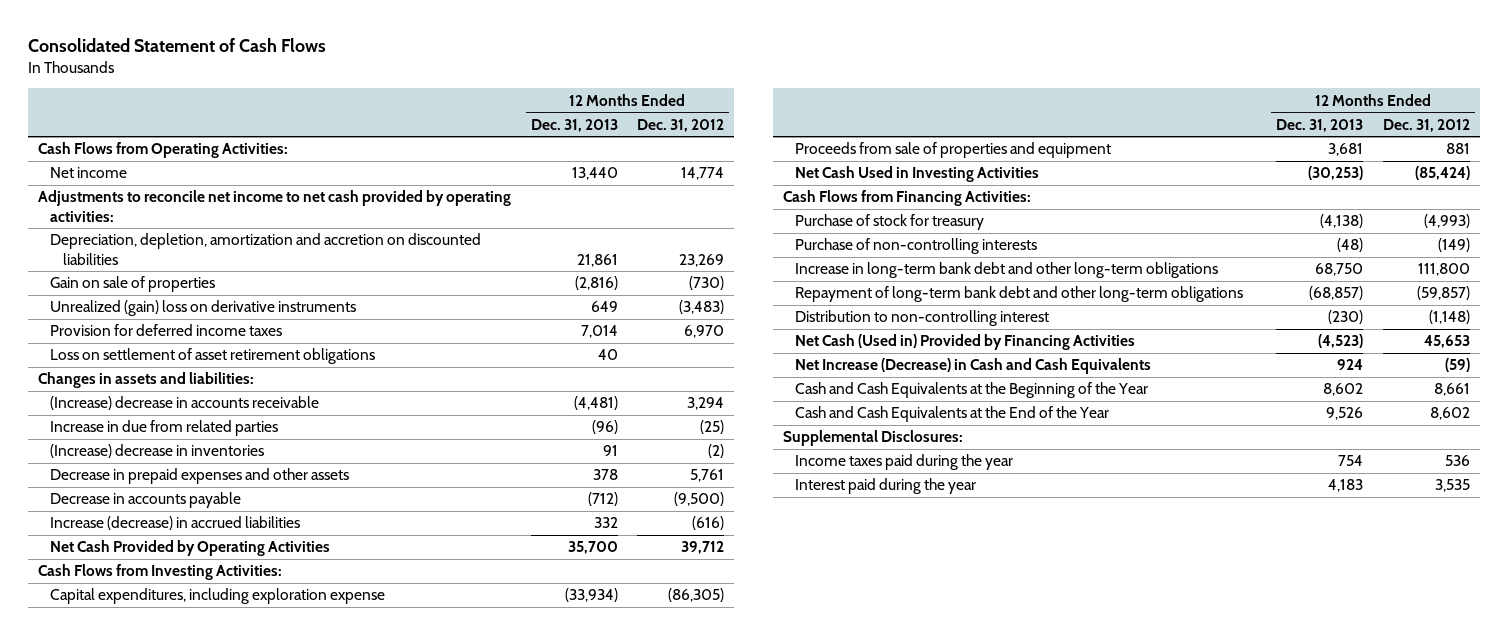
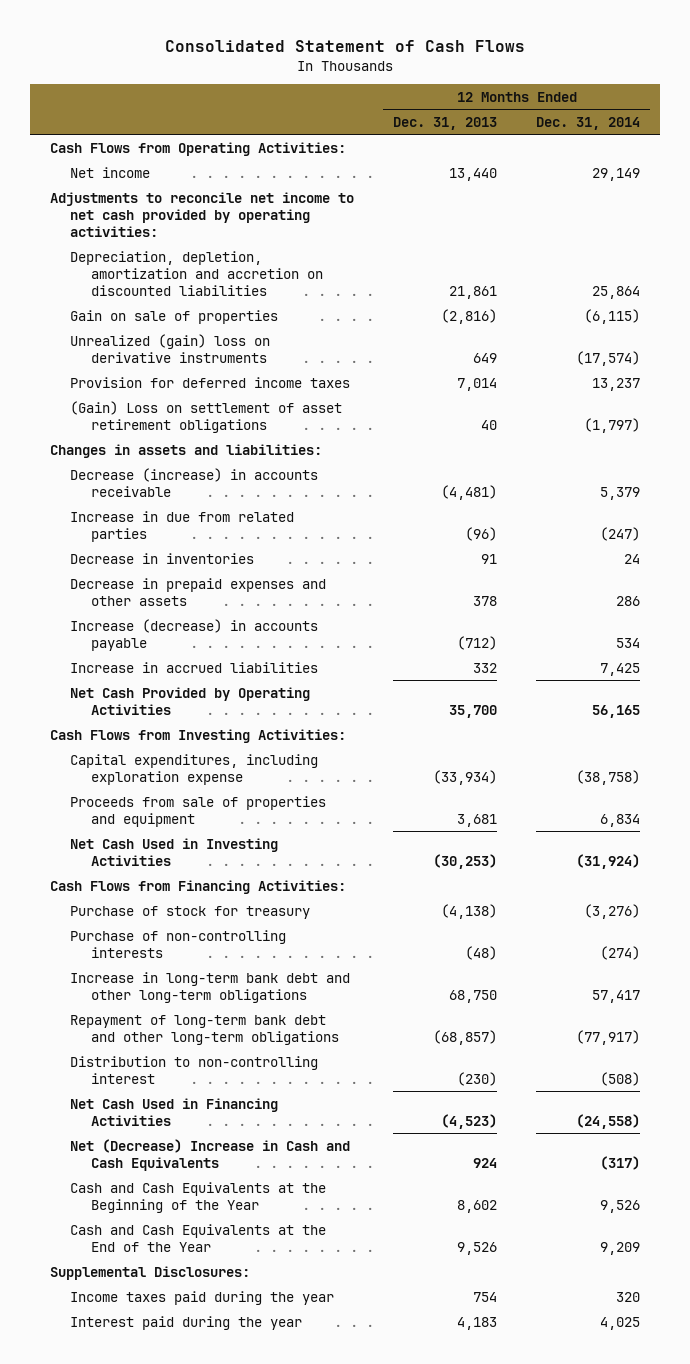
[637,118,725,132] Dec. 31, 2012 -> none
none -> [536,116,641,130] Dec. 31, 2014
[50,348,376,365] Loss on settlement of asset retirement obligations -> [70,400,343,433] (Gain) Loss on settlement of asset retirement obligations
[50,396,320,411] (Increase) decrease in accounts receivable -> [70,467,319,497] Decrease (increase) in accounts receivable
[50,444,265,459] (Increase) decrease in inventories -> [70,552,255,564] Decrease in inventories
[50,492,242,509] Decrease in accounts payable -> [70,618,319,651] Increase (decrease) in accounts payable
[50,516,301,531] Increase (decrease) in accrued liabilities -> [70,661,319,673] Increase in accrued liabilities
[795,334,1136,351] Net Cash (Used in) Provided by Financing Activities -> [70,1097,279,1126] Net Cash Used in Financing Activities
[795,358,1152,375] Net Increase (Decrease) in Cash and Cash Equivalents -> [70,1138,351,1171] Net (Decrease) Increase in Cash and Cash Equivalents

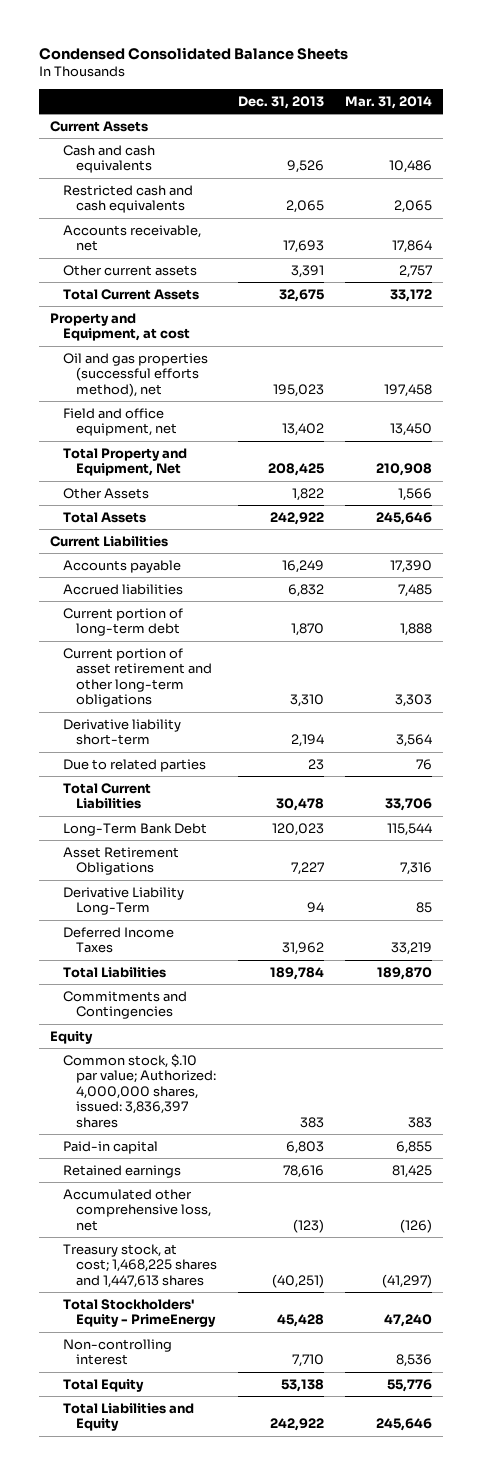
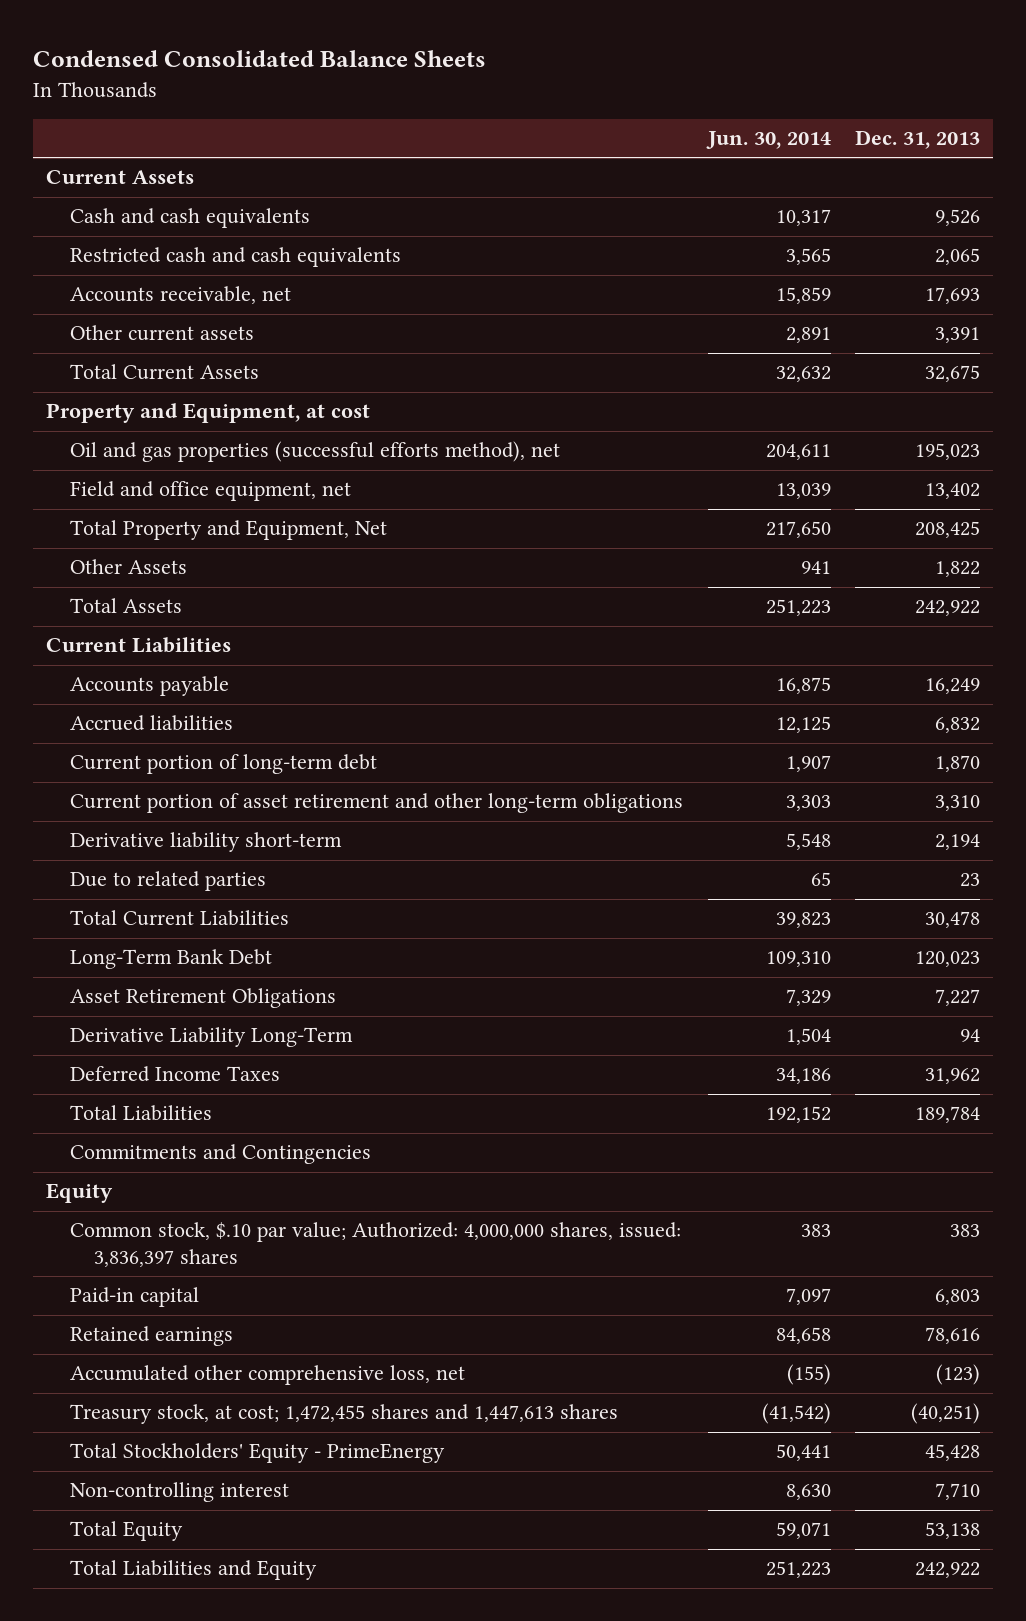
[345,95,433,109] Mar. 31, 2014 -> none
none -> [705,131,831,150] Jun. 30, 2014
[62,1243,217,1288] Treasury stock, at cost; 1,468,225 shares and 1,447,613 shares -> [69,1404,618,1425] Treasury stock, at cost; 1,472,455 shares and 1,447,613 shares

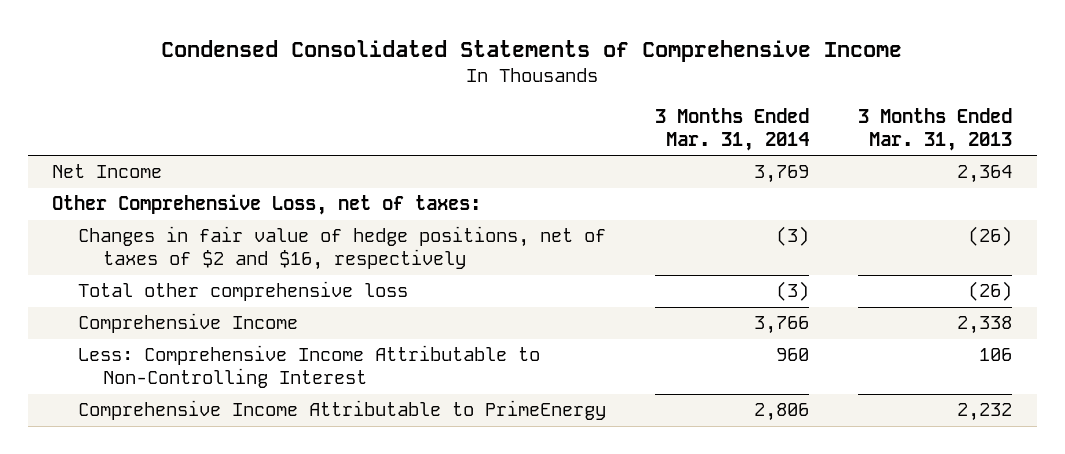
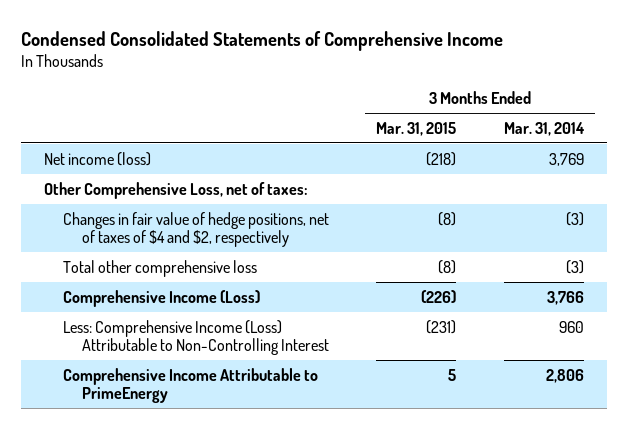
[858,108,1013,152] 3 Months Ended Mar. 31, 2013 -> none
none -> [376,121,457,136] Mar. 31, 2015
[52,164,163,179] Net Income -> [44,151,152,166] Net income (loss)
[77,226,606,271] Changes in fair value of hedge positions, net of taxes of $2 and $16, respectively -> [63,211,330,248] Changes in fair value of hedge positions, net of taxes of $4 and $2, respectively
[77,313,298,334] Comprehensive Income -> [63,289,261,307] Comprehensive Income (Loss)
[77,345,540,389] Less: Comprehensive Income Attributable to Non-Controlling Interest -> [63,319,330,356] Less: Comprehensive Income (Loss) Attributable to Non-Controlling Interest

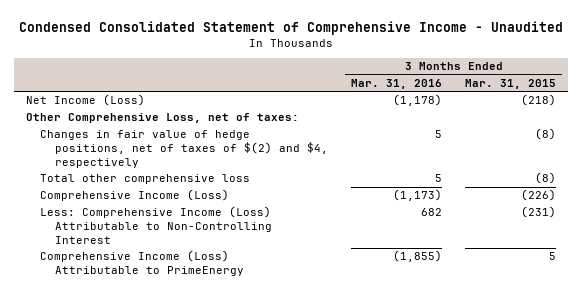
[20,30,503,51] Condensed Consolidated Statements of Comprehensive Income -> [19,20,564,35] Condensed Consolidated Statement of Comprehensive Income - Unaudited
[503,121,585,136] Mar. 31, 2014 -> none
none -> [351,78,443,89] Mar. 31, 2016
[44,151,152,166] Net income (loss) -> [25,94,145,107] Net Income (Loss)
[63,211,330,248] Changes in fair value of hedge positions, net of taxes of $4 and $2, respectively -> [40,130,328,168] Changes in fair value of hedge positions, net of taxes of $(2) and $4, respectively
[63,367,319,404] Comprehensive Income Attributable to PrimeEnergy -> [40,250,244,277] Comprehensive Income (Loss) Attributable to PrimeEnergy

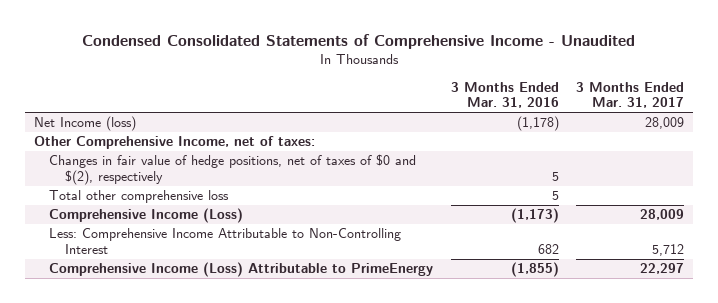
[19,20,564,35] Condensed Consolidated Statement of Comprehensive Income - Unaudited -> [81,33,635,49] Condensed Consolidated Statements of Comprehensive Income - Unaudited
[465,78,557,89] Mar. 31, 2015 -> none
none -> [575,81,684,109] 3 Months Ended Mar. 31, 2017
[25,94,145,107] Net Income (Loss) -> [33,116,136,132] Net Income (loss)
[25,113,299,124] Other Comprehensive Loss, net of taxes: -> [33,136,315,150] Other Comprehensive Income, net of taxes:
[40,130,328,168] Changes in fair value of hedge positions, net of taxes of $(2) and $4, respectively -> [49,154,417,185] Changes in fair value of hedge positions, net of taxes of $0 and $(2), respectively
[40,206,272,244] Less: Comprehensive Income (Loss) Attributable to Non-Controlling Interest -> [49,228,402,254] Less: Comprehensive Income Attributable to Non-Controlling Interest

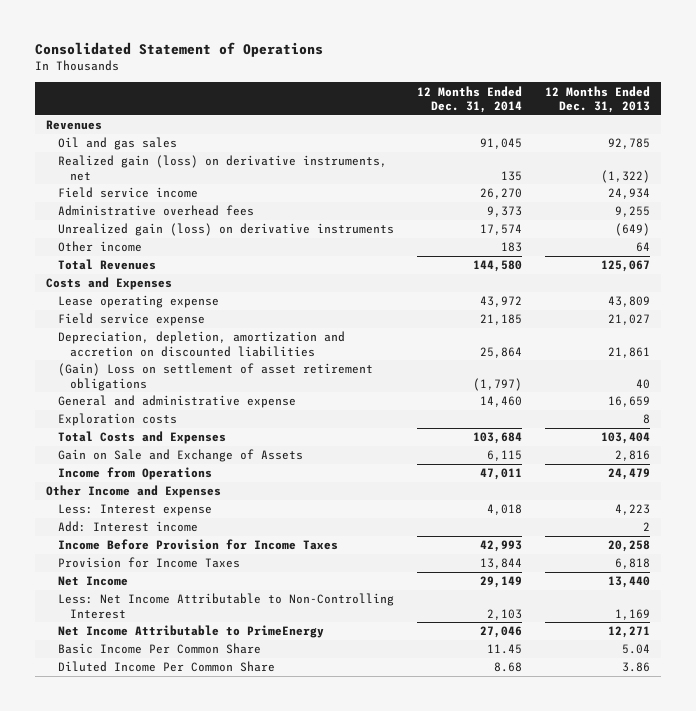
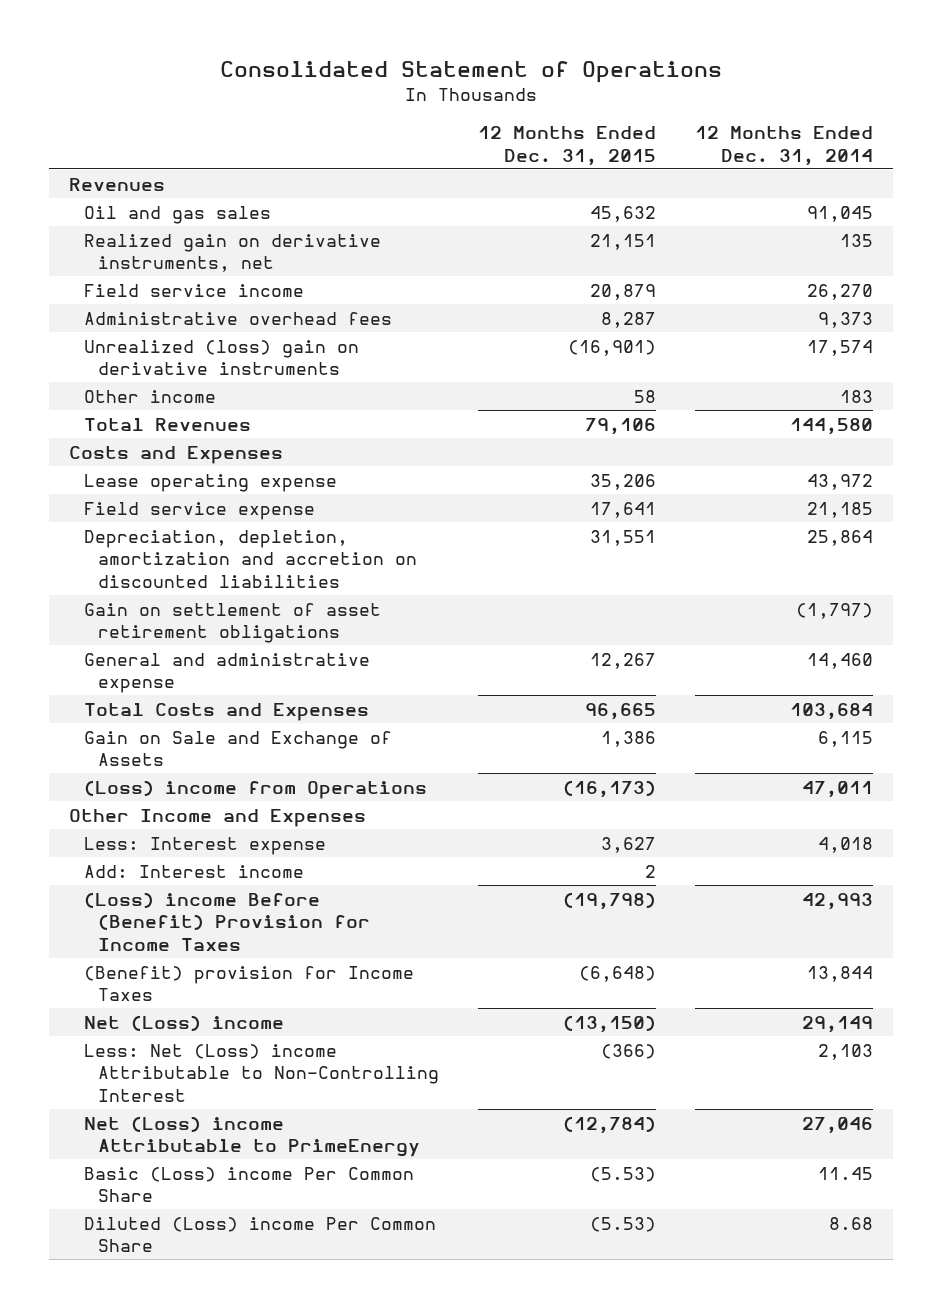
[544,85,650,114] 12 Months Ended Dec. 31, 2013 -> none
none -> [478,125,657,166] 12 Months Ended Dec. 31, 2015
[58,155,388,181] Realized gain (loss) on derivative instruments, net -> [83,233,381,273] Realized gain on derivative instruments, net
[58,223,395,237] Unrealized gain (loss) on derivative instruments -> [83,339,359,376] Unrealized (loss) gain on derivative instruments
[58,363,374,391] (Gain) Loss on settlement of asset retirement obligations -> [83,602,381,644] Gain on settlement of asset retirement obligations
[58,413,178,427] Exploration costs -> none
[58,467,213,481] Income from Operations -> [83,779,427,799] (Loss) income from Operations
[58,539,339,551] Income Before Provision for Income Taxes -> [83,891,371,951] (Loss) income Before (Benefit) Provision for Income Taxes
[58,557,241,569] Provision for Income Taxes -> [83,965,414,1002] (Benefit) provision for Income Taxes
[58,576,129,587] Net Income -> [83,1014,284,1031] Net (Loss) income
[58,593,395,619] Less: Net Income Attributable to Non-Controlling Interest -> [83,1043,440,1102] Less: Net (Loss) income Attributable to Non-Controlling Interest
[58,625,325,639] Net Income Attributable to PrimeEnergy -> [83,1115,421,1158] Net (Loss) income Attributable to PrimeEnergy
[58,643,262,655] Basic Income Per Common Share -> [83,1166,414,1203] Basic (Loss) income Per Common Share
[58,661,276,673] Diluted Income Per Common Share -> [83,1216,436,1253] Diluted (Loss) income Per Common Share

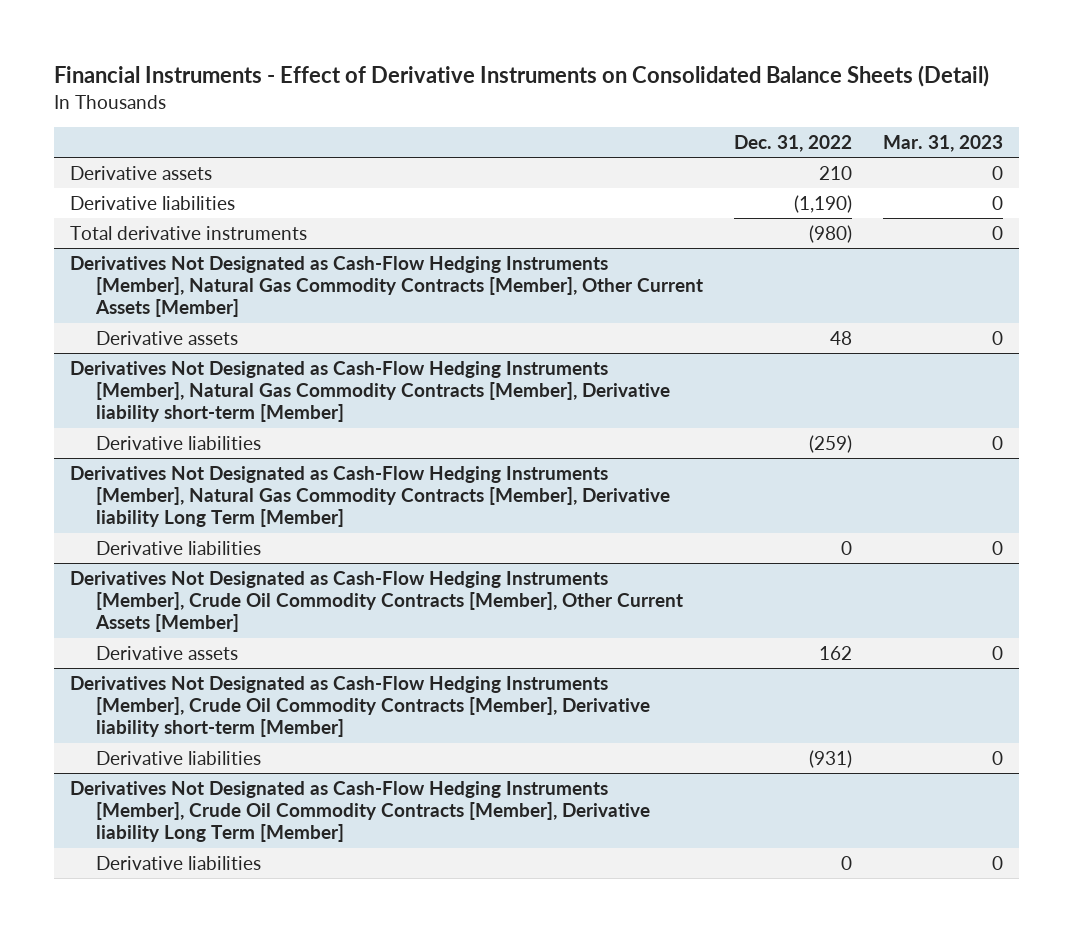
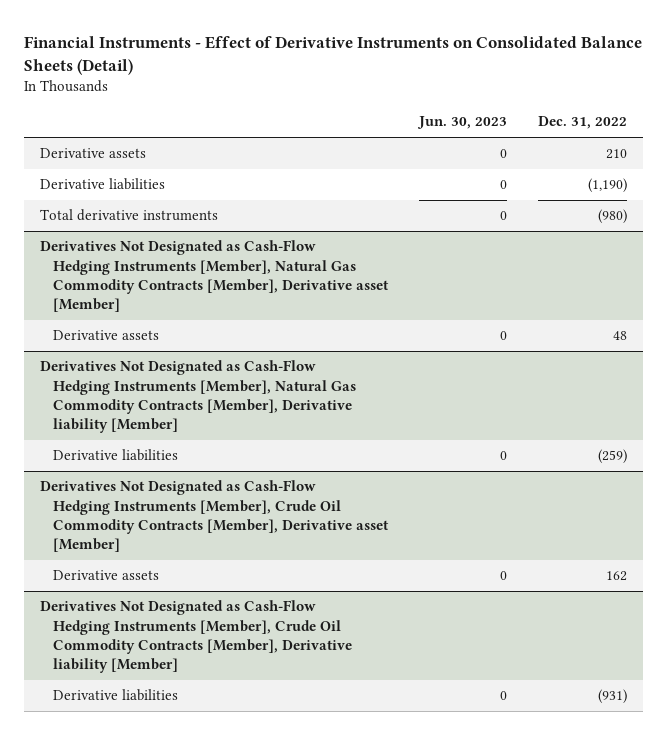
[883,134,1004,152] Mar. 31, 2023 -> none
none -> [417,116,508,130] Jun. 30, 2023
[69,255,704,318] Derivatives Not Designated as Cash-Flow Hedging Instruments [Member], Natural Gas Commodity Contracts [Member], Other Current Assets [Member] -> [40,240,389,313] Derivatives Not Designated as Cash-Flow Hedging Instruments [Member], Natural Gas Commodity Contracts [Member], Derivative asset [Member]
[69,360,671,423] Derivatives Not Designated as Cash-Flow Hedging Instruments [Member], Natural Gas Commodity Contracts [Member], Derivative liability short-term [Member] -> [40,360,356,434] Derivatives Not Designated as Cash-Flow Hedging Instruments [Member], Natural Gas Commodity Contracts [Member], Derivative liability [Member]
[69,465,671,528] Derivatives Not Designated as Cash-Flow Hedging Instruments [Member], Natural Gas Commodity Contracts [Member], Derivative liability Long Term [Member] -> none
[96,540,262,555] Derivative liabilities -> none
[69,570,684,633] Derivatives Not Designated as Cash-Flow Hedging Instruments [Member], Crude Oil Commodity Contracts [Member], Other Current Assets [Member] -> [40,480,389,553] Derivatives Not Designated as Cash-Flow Hedging Instruments [Member], Crude Oil Commodity Contracts [Member], Derivative asset [Member]
[69,675,651,738] Derivatives Not Designated as Cash-Flow Hedging Instruments [Member], Crude Oil Commodity Contracts [Member], Derivative liability short-term [Member] -> [40,600,352,674] Derivatives Not Designated as Cash-Flow Hedging Instruments [Member], Crude Oil Commodity Contracts [Member], Derivative liability [Member]
[69,780,651,843] Derivatives Not Designated as Cash-Flow Hedging Instruments [Member], Crude Oil Commodity Contracts [Member], Derivative liability Long Term [Member] -> none
[96,855,262,870] Derivative liabilities -> none

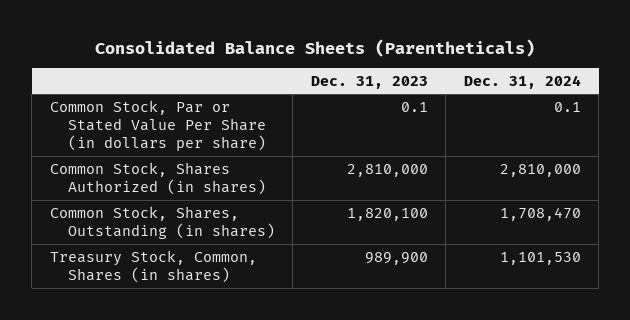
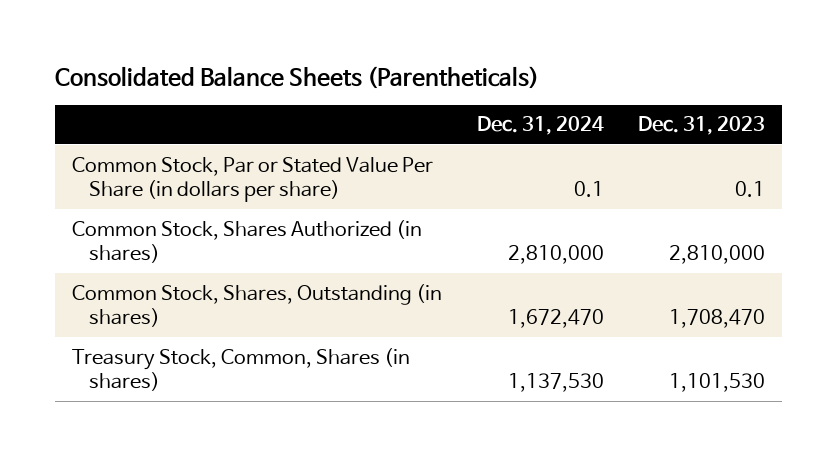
[346,207,428,221] 1,820,100 -> [669,309,766,329] 1,708,470
[499,206,581,221] 1,708,470 -> [507,309,604,329] 1,672,470
[364,251,428,265] 989,900 -> [669,373,766,393] 1,101,530
[499,251,581,265] 1,101,530 -> [507,373,604,393] 1,137,530

